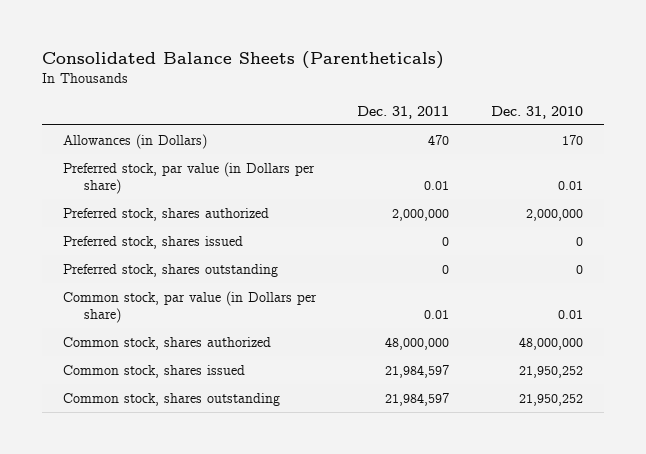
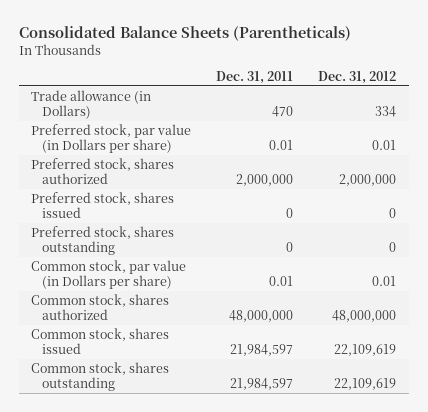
[491,105,584,119] Dec. 31, 2010 -> none
none -> [318,71,397,85] Dec. 31, 2012
[62,133,207,149] Allowances (in Dollars) -> [31,89,152,119] Trade allowance (in Dollars)

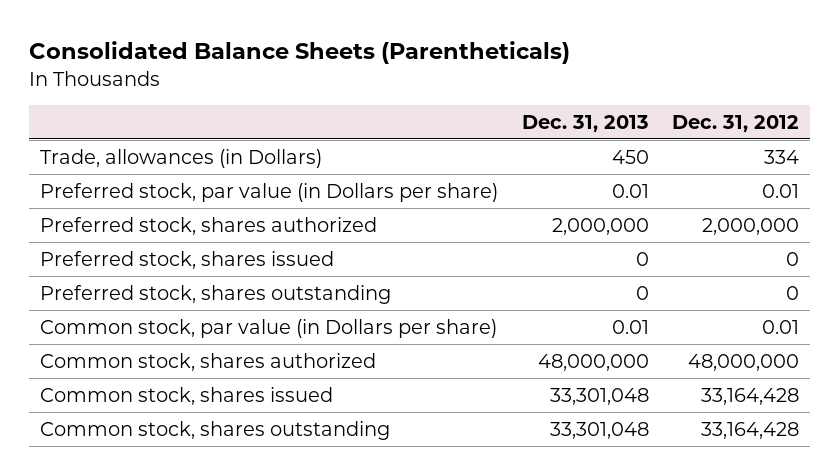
[216,71,294,85] Dec. 31, 2011 -> none
none -> [521,114,649,132] Dec. 31, 2013
[31,89,152,119] Trade allowance (in Dollars) -> [40,148,323,168] Trade, allowances (in Dollars)
[334,343,397,356] 22,109,619 -> [700,387,799,405] 33,164,428
[334,377,397,390] 22,109,619 -> [700,421,799,439] 33,164,428

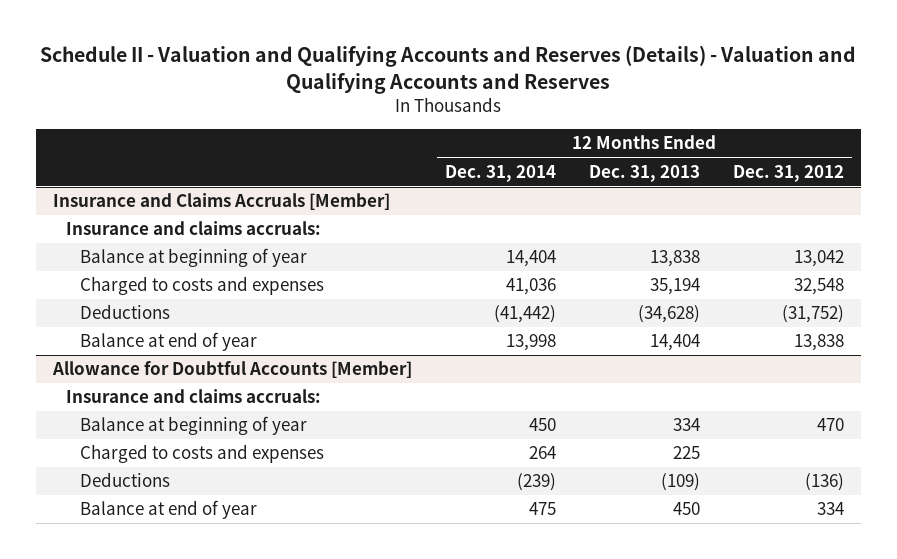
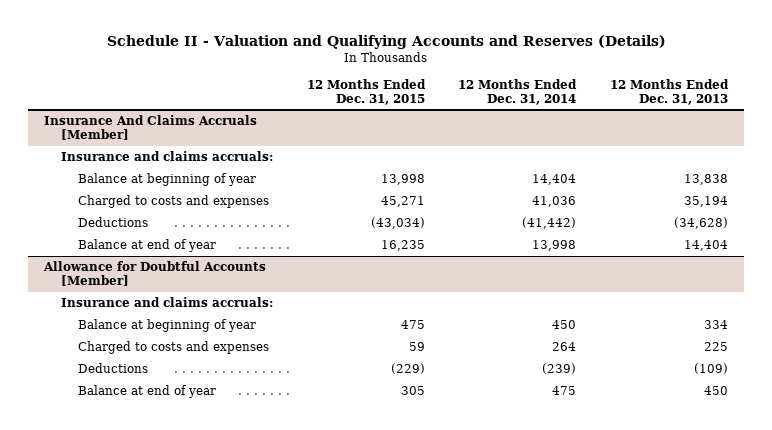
[40,45,857,94] Schedule II - Valuation and Qualifying Accounts and Reserves (Details) - Valuation and Qualifying Accounts and Reserves -> [107,34,667,49] Schedule II - Valuation and Qualifying Accounts and Reserves (Details)
[733,164,845,182] Dec. 31, 2012 -> none
none -> [306,78,426,105] 12 Months Ended Dec. 31, 2015
[52,193,390,211] Insurance and Claims Accruals [Member] -> [44,115,258,141] Insurance And Claims Accruals [Member]

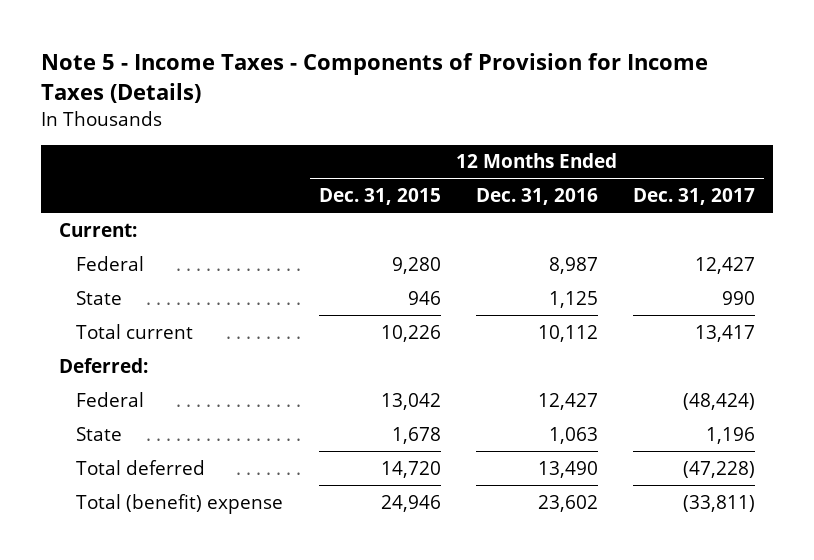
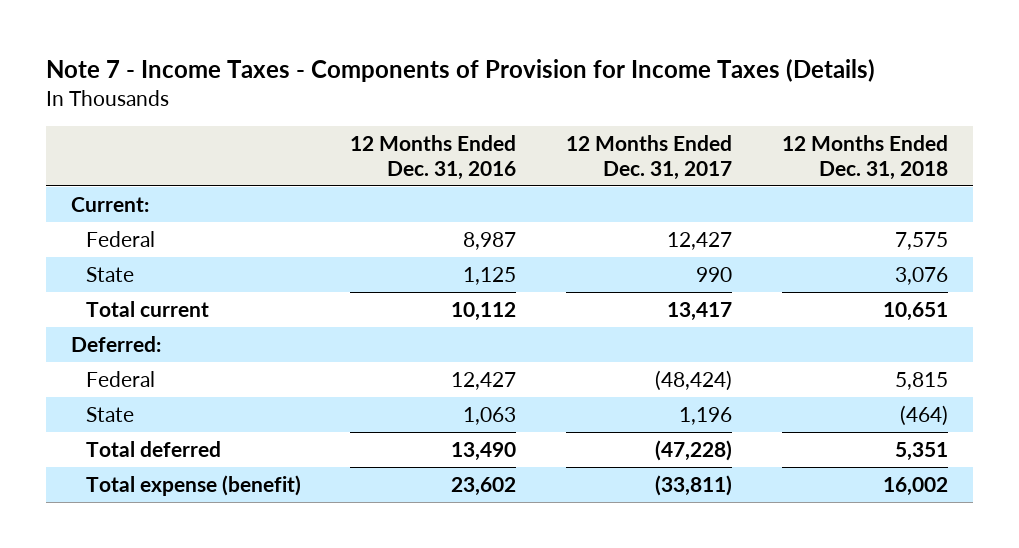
[40,53,708,104] Note 5 - Income Taxes - Components of Provision for Income Taxes (Details) -> [45,58,875,82] Note 7 - Income Taxes - Components of Provision for Income Taxes (Details)
[318,188,441,206] Dec. 31, 2015 -> none
none -> [781,135,948,180] 12 Months Ended Dec. 31, 2018
[76,493,284,514] Total (benefit) expense -> [85,474,301,496] Total expense (benefit)

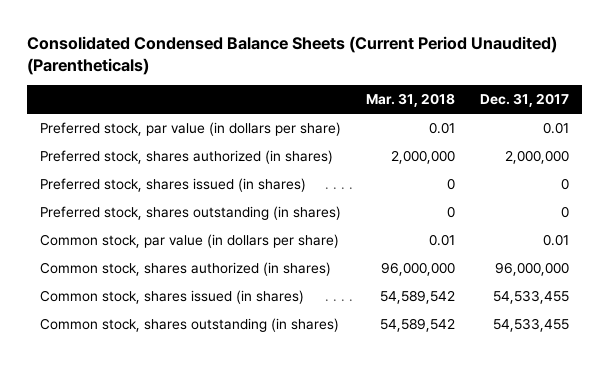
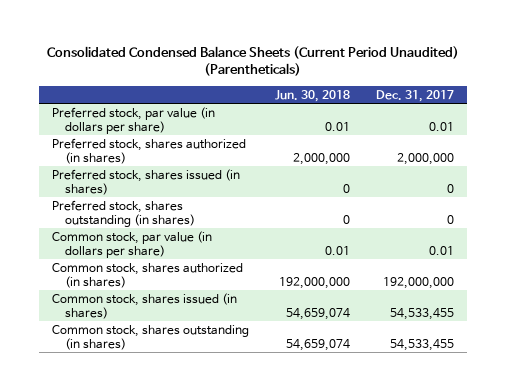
[365,93,455,108] Mar. 31, 2018 -> none
none -> [275,89,351,102] Jun. 30, 2018
[495,262,570,277] 96,000,000 -> [383,276,455,289] 192,000,000

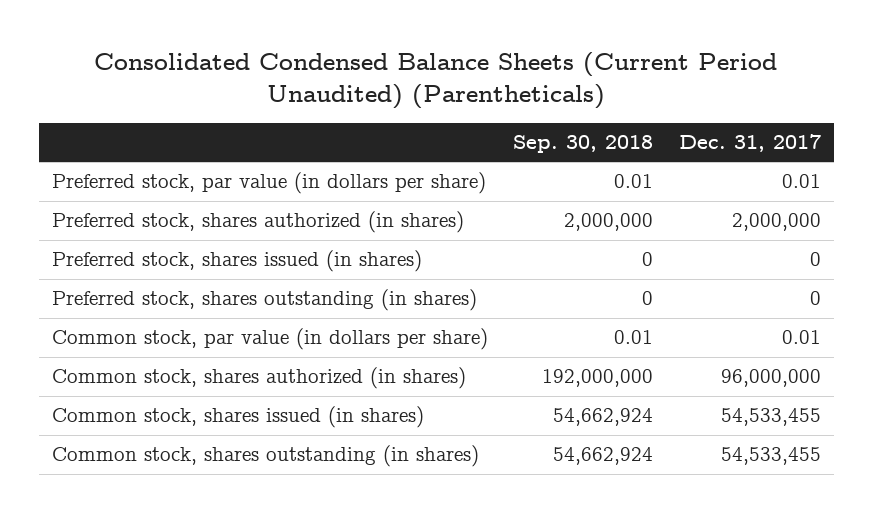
[275,89,351,102] Jun. 30, 2018 -> none
none -> [513,135,654,154] Sep. 30, 2018
[383,276,455,289] 192,000,000 -> [720,369,821,388] 96,000,000

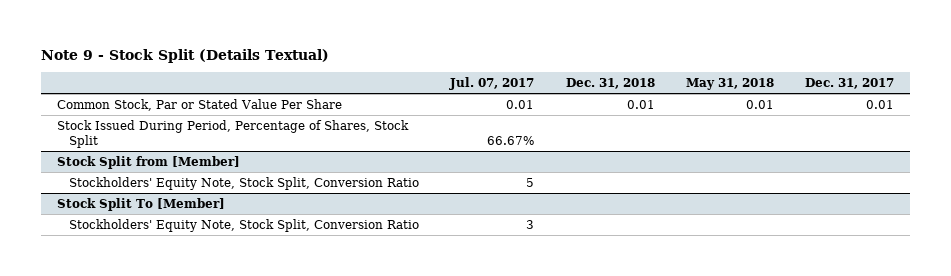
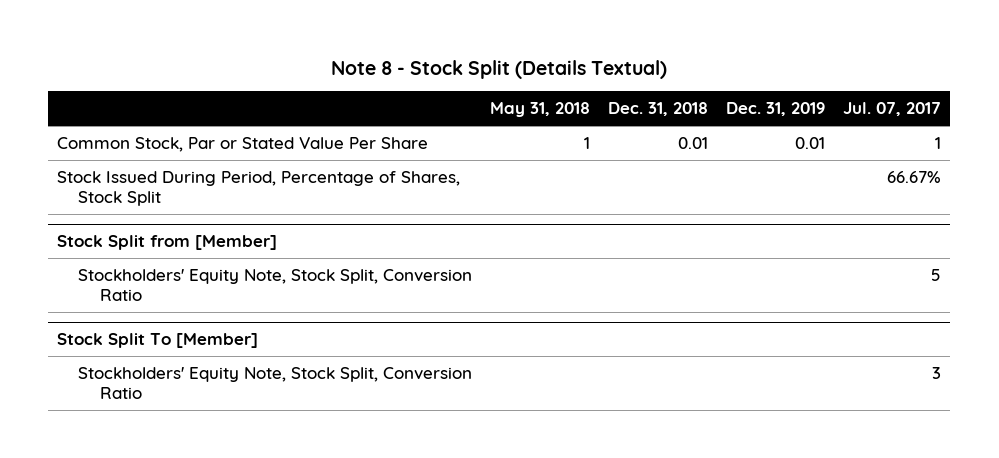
[41,48,330,63] Note 9 - Stock Split (Details Textual) -> [331,59,668,79] Note 8 - Stock Split (Details Textual)
[805,77,895,89] Dec. 31, 2017 -> none
none -> [726,102,826,117] Dec. 31, 2019
[506,100,535,110] 0.01 -> [935,136,942,149] 1
[745,100,774,110] 0.01 -> [584,136,591,149] 1

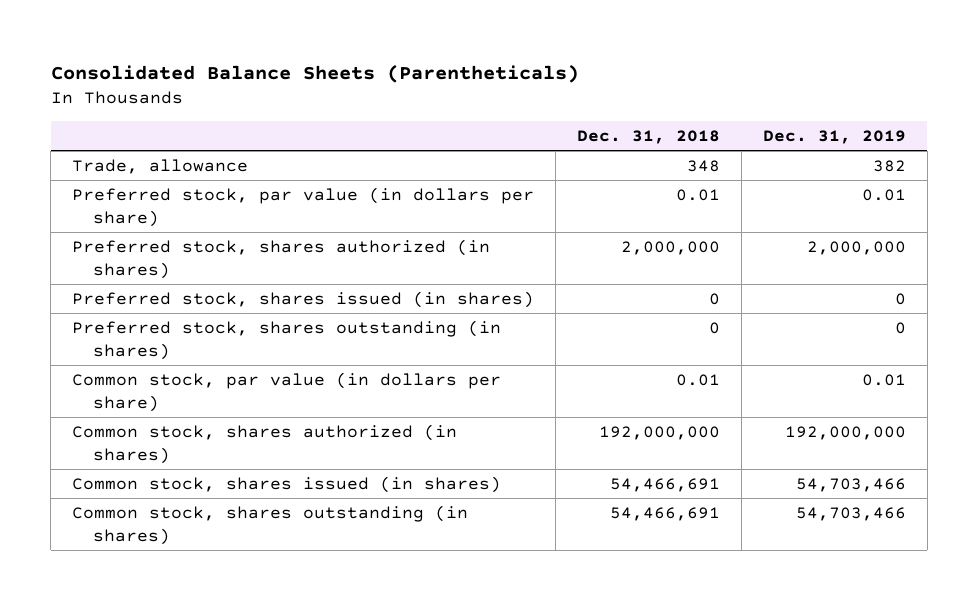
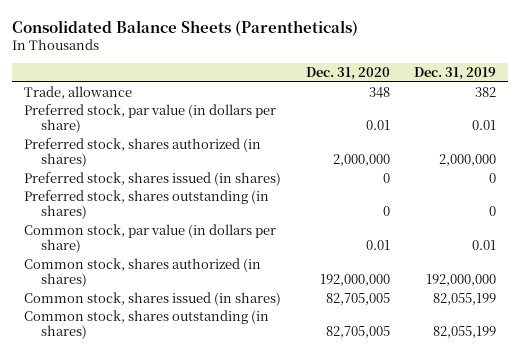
[577,129,721,144] Dec. 31, 2018 -> none
none -> [305,67,390,81] Dec. 31, 2020
[795,477,906,492] 54,703,466 -> [433,292,497,305] 82,055,199
[795,506,906,521] 54,703,466 -> [433,326,497,339] 82,055,199

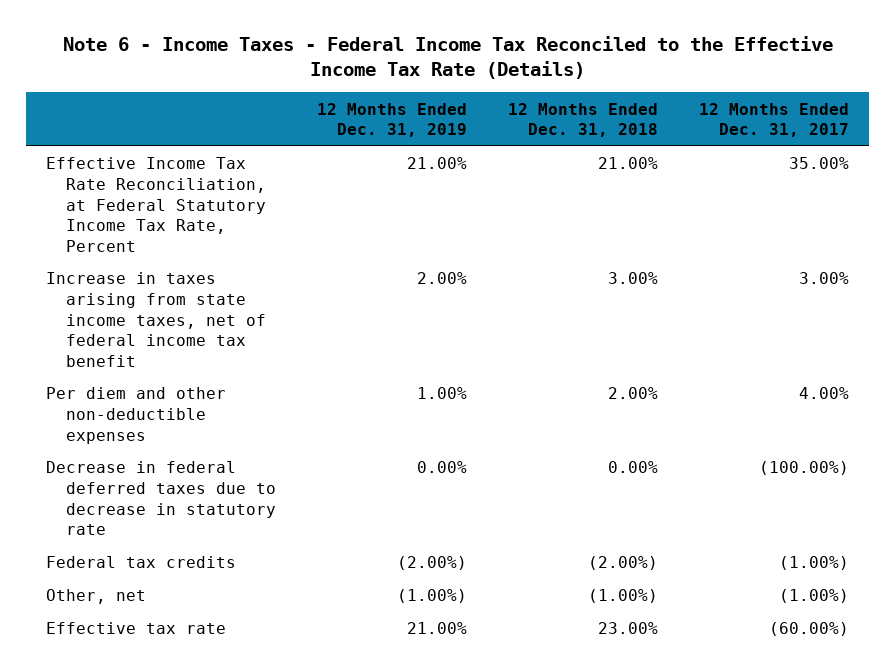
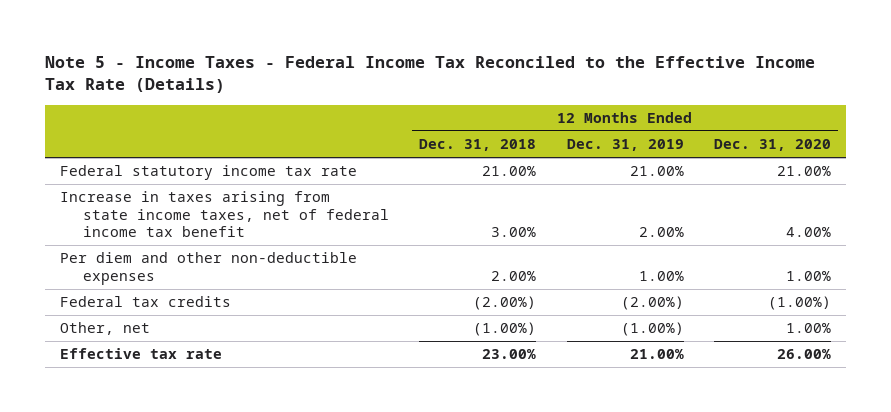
[62,36,833,80] Note 6 - Income Taxes - Federal Income Tax Reconciled to the Effective Income Tax Rate (Details) -> [45,55,816,94] Note 5 - Income Taxes - Federal Income Tax Reconciled to the Effective Income Tax Rate (Details)
[698,102,849,138] 12 Months Ended Dec. 31, 2017 -> none
none -> [713,139,831,152] Dec. 31, 2020
[46,157,267,252] Effective Income Tax Rate Reconciliation, at Federal Statutory Income Tax Rate, Percent -> [60,165,358,181] Federal statutory income tax rate
[46,461,277,536] Decrease in federal deferred taxes due to decrease in statutory rate -> none

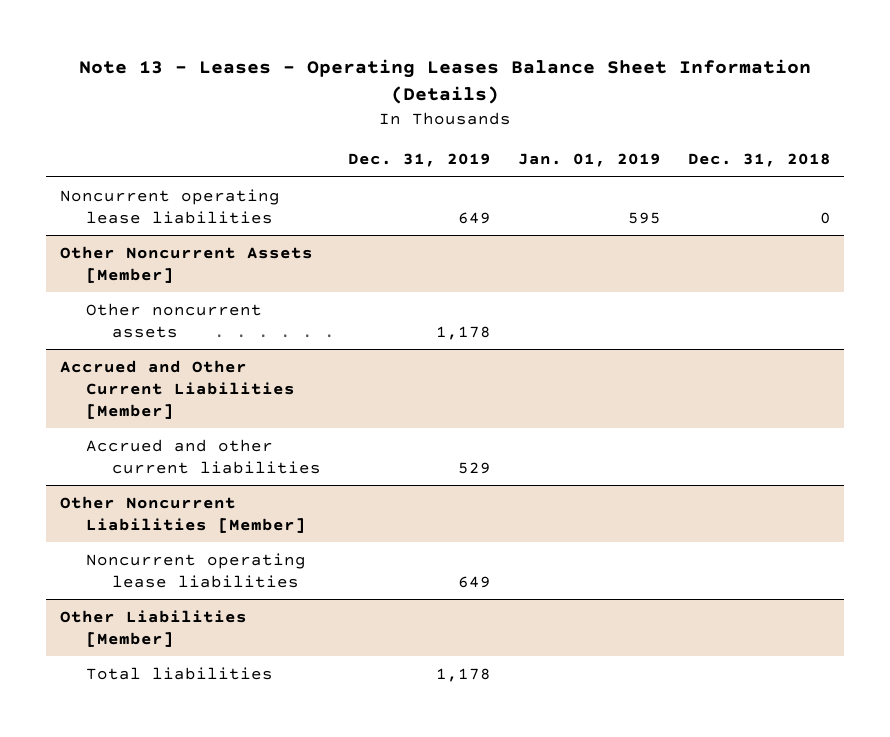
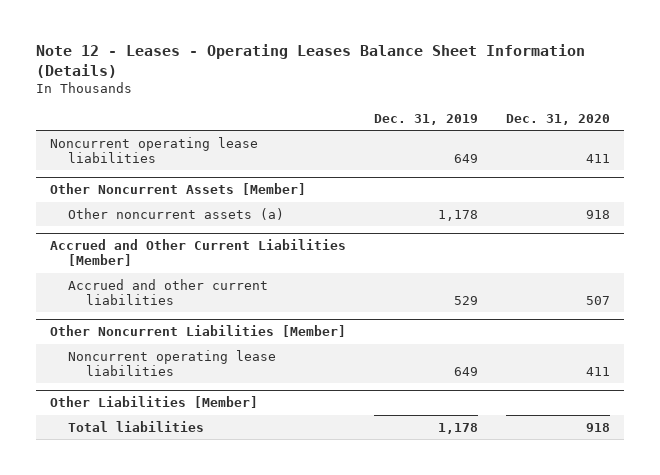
[79,59,812,105] Note 13 - Leases - Operating Leases Balance Sheet Information (Details) -> [35,43,585,78] Note 12 - Leases - Operating Leases Balance Sheet Information (Details)
[517,153,661,168] Jan. 01, 2019 -> none
[687,153,831,168] Dec. 31, 2018 -> none
none -> [506,114,611,126] Dec. 31, 2020
[85,302,262,338] Other noncurrent assets -> [68,207,285,220] Other noncurrent assets (a)

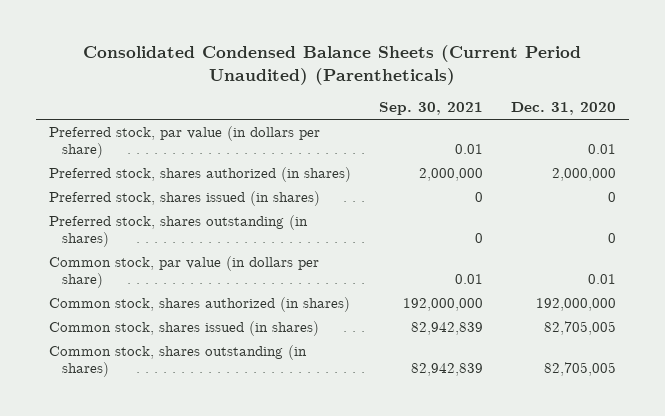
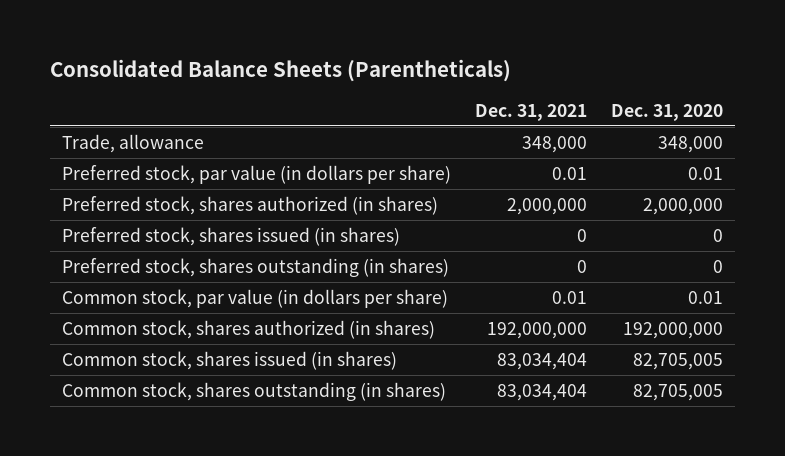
[83,45,582,85] Consolidated Condensed Balance Sheets (Current Period Unaudited) (Parentheticals) -> [49,59,511,83] Consolidated Balance Sheets (Parentheticals)
[378,102,483,116] Sep. 30, 2021 -> none
none -> [474,103,587,121] Dec. 31, 2021
none -> [61,133,204,153] Trade, allowance

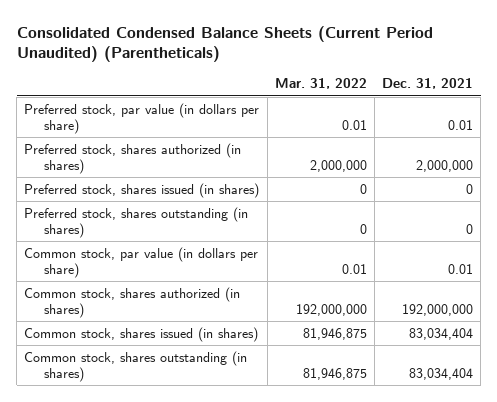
[49,59,511,83] Consolidated Balance Sheets (Parentheticals) -> [16,25,433,63] Consolidated Condensed Balance Sheets (Current Period Unaudited) (Parentheticals)
[610,103,723,121] Dec. 31, 2020 -> none
none -> [274,78,367,90] Mar. 31, 2022
[61,133,204,153] Trade, allowance -> none

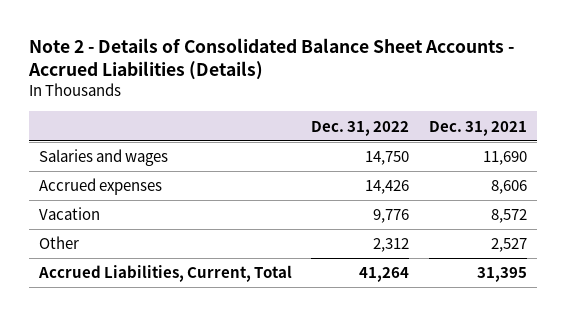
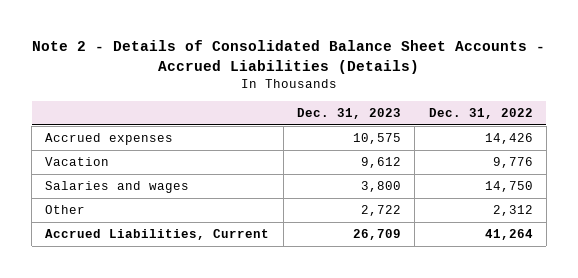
[428,120,527,136] Dec. 31, 2021 -> none
none -> [297,108,402,120] Dec. 31, 2023
[38,149,168,167] Salaries and wages -> [45,181,190,194] Salaries and wages
[37,265,292,283] Accrued Liabilities, Current, Total -> [45,229,270,241] Accrued Liabilities, Current

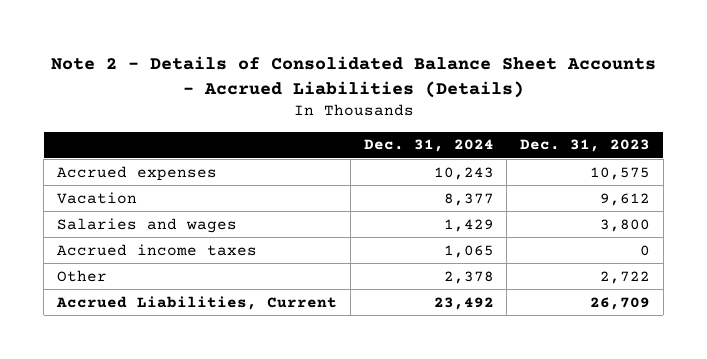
[428,108,533,120] Dec. 31, 2022 -> none
none -> [363,139,494,153] Dec. 31, 2024
none -> [57,243,258,256] Accrued income taxes

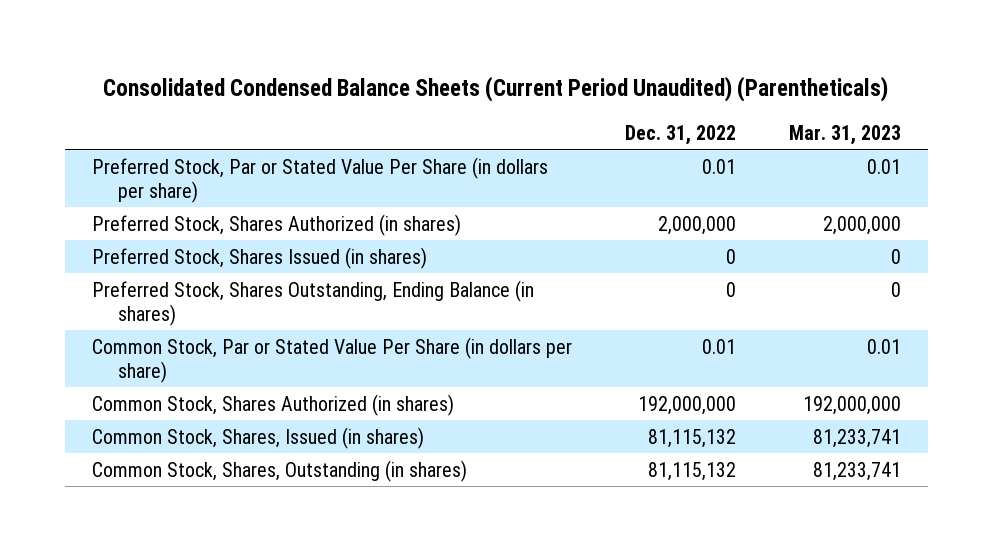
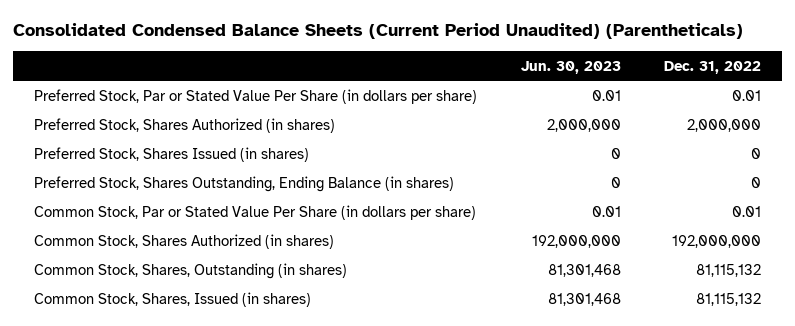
[789,125,902,146] Mar. 31, 2023 -> none
none -> [520,60,621,74] Jun. 30, 2023
[91,426,424,449] Common Stock, Shares, Issued (in shares) -> [34,291,312,307] Common Stock, Shares, Issued (in shares)

